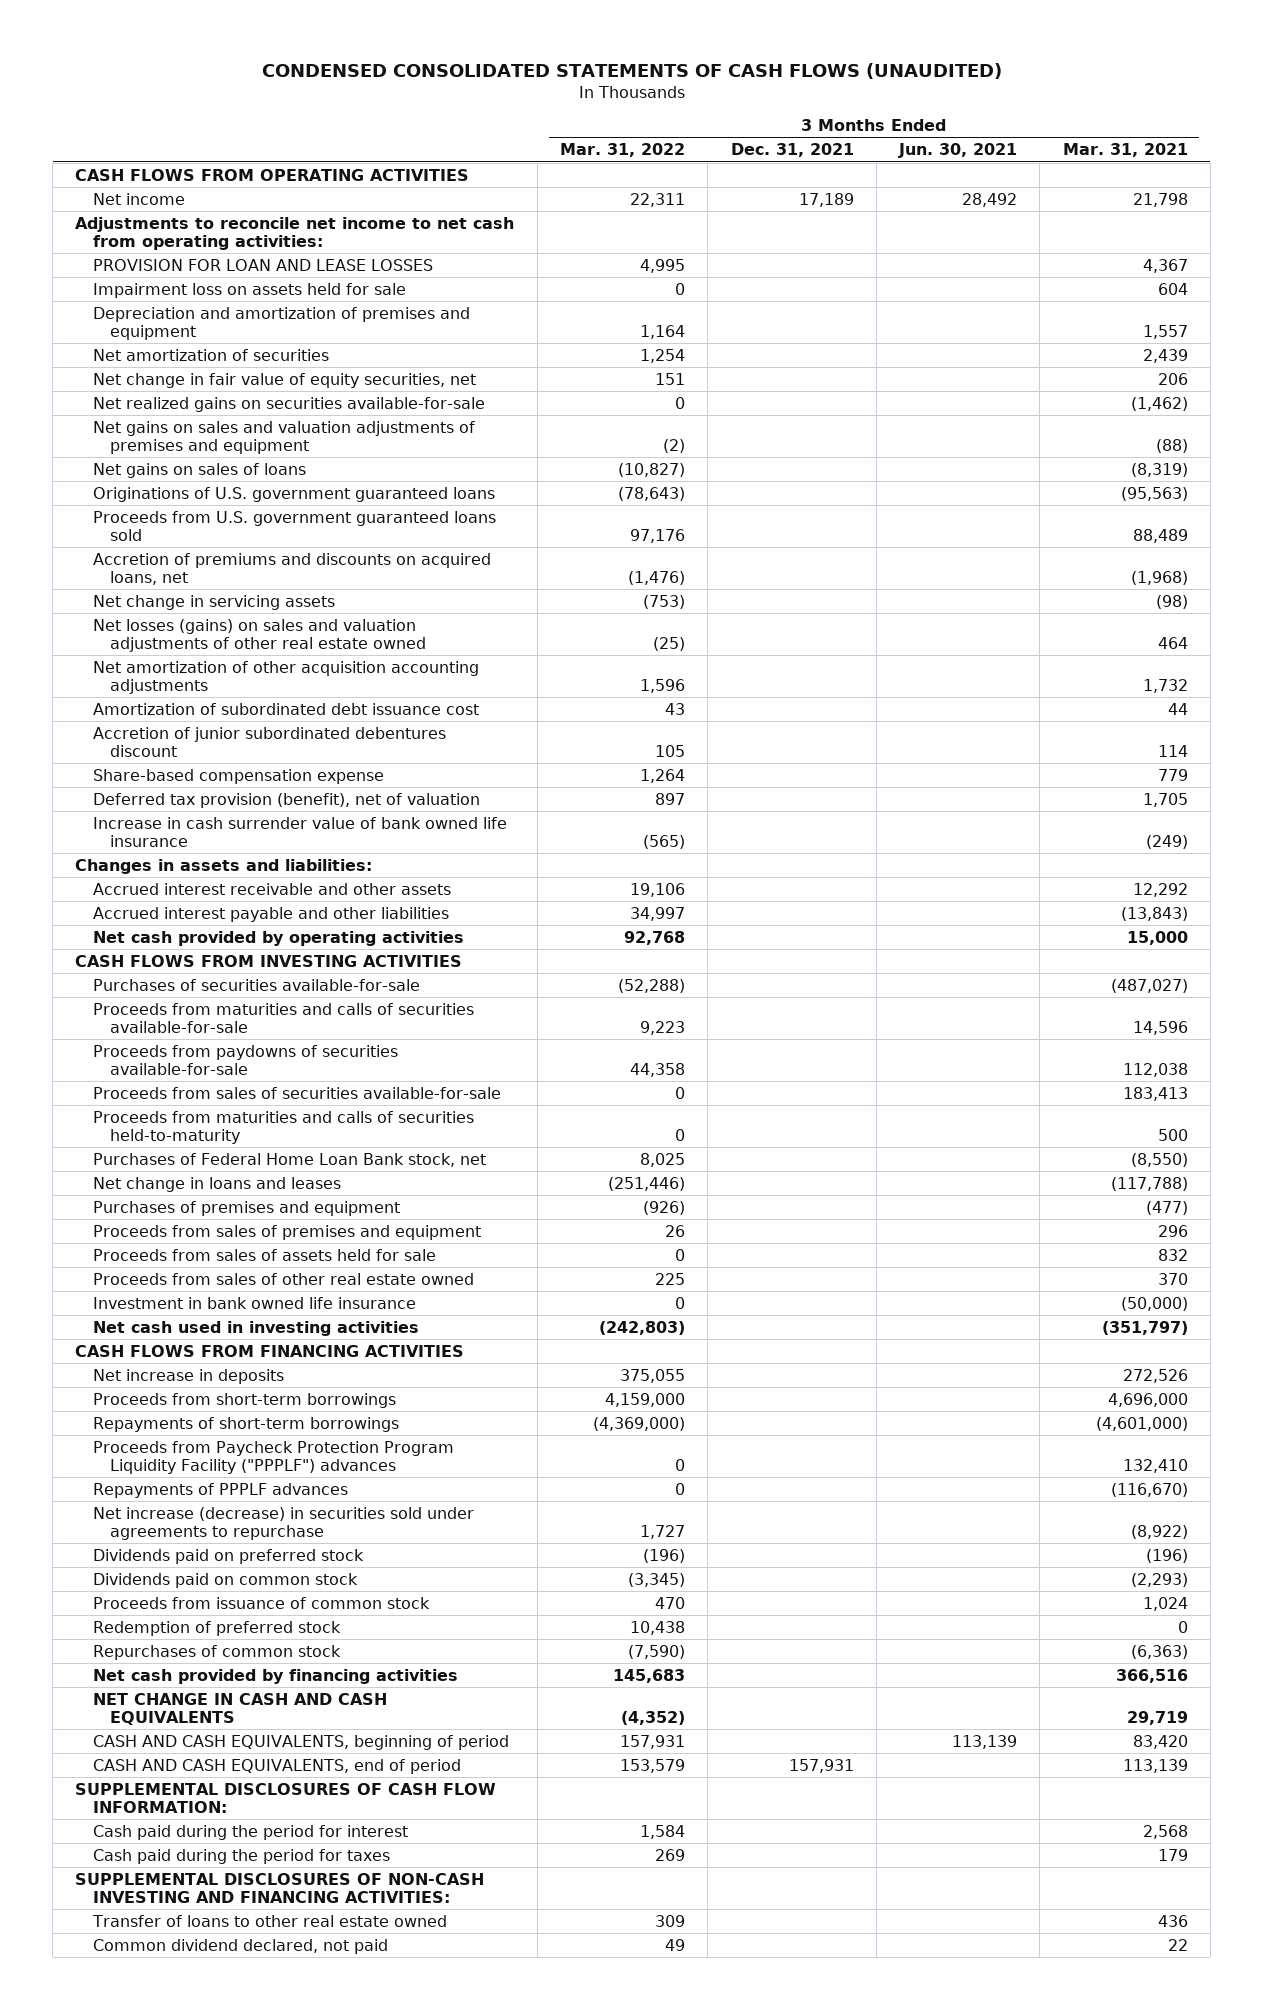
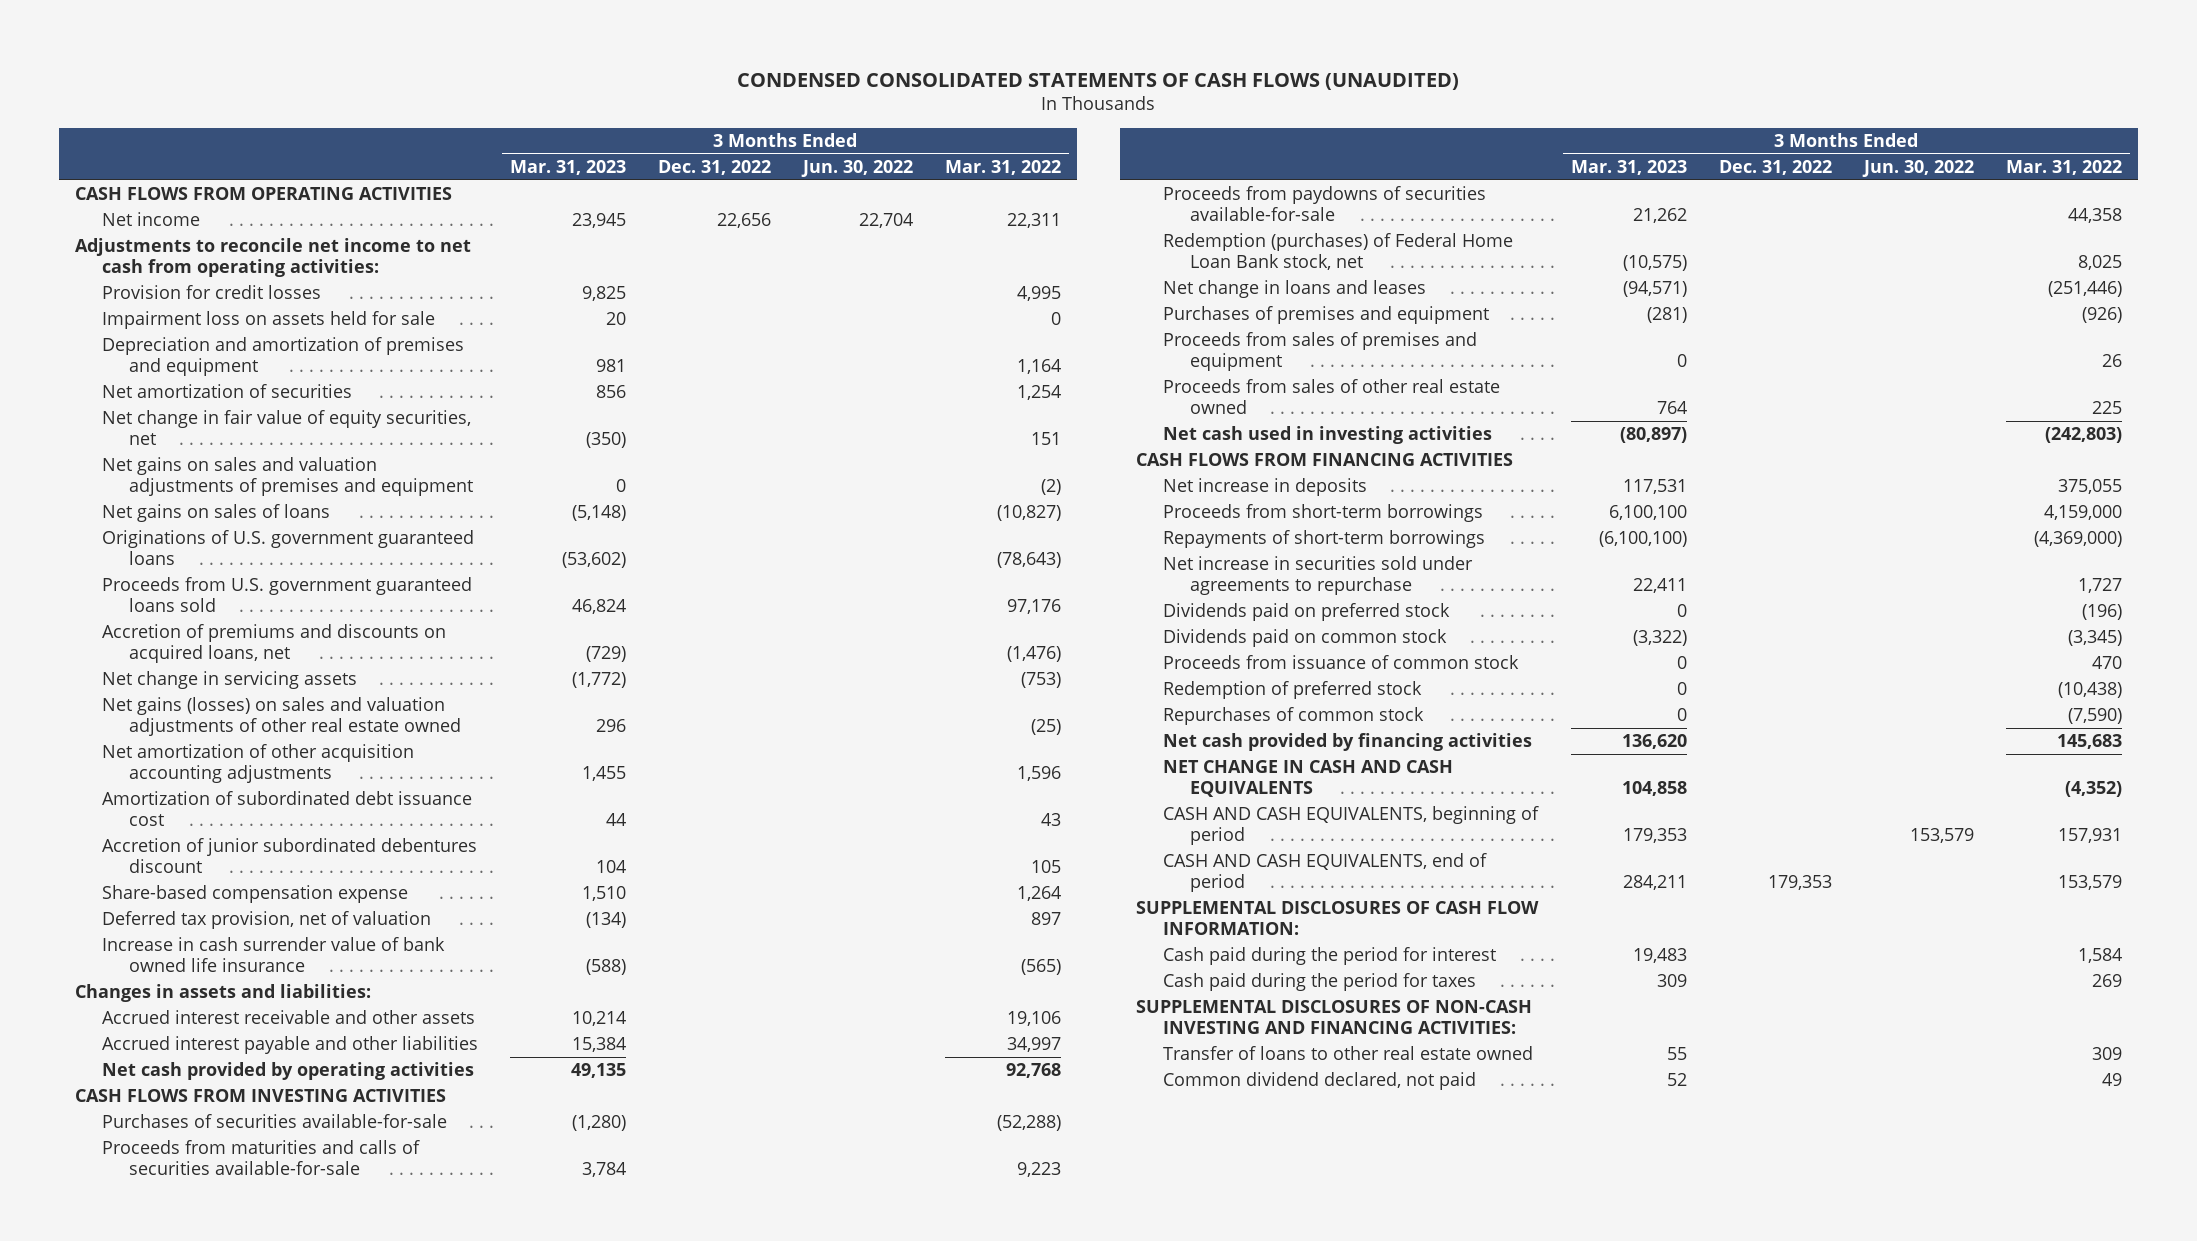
[730,143,854,158] Dec. 31, 2021 -> none
[898,143,1018,159] Jun. 30, 2021 -> none
[1062,143,1188,158] Mar. 31, 2021 -> none
none -> [510,159,627,175] Mar. 31, 2023
none -> [657,159,771,175] Dec. 31, 2022
none -> [800,159,913,177] Jun. 30, 2022
[92,258,433,271] PROVISION FOR LOAN AND LEASE LOSSES -> [102,285,322,300] Provision for credit losses
[92,396,485,412] Net realized gains on securities available-for-sale -> none
[92,618,427,652] Net losses (gains) on sales and valuation adjustments of other real estate owned -> [102,697,462,737] Net gains (losses) on sales and valuation adjustments of other real estate owned
[92,792,480,808] Deferred tax provision (benefit), net of valuation -> [102,911,432,930] Deferred tax provision, net of valuation
[92,1086,501,1099] Proceeds from sales of securities available-for-sale -> none
[92,1110,474,1144] Proceeds from maturities and calls of securities held-to-maturity -> none
[92,1152,486,1167] Purchases of Federal Home Loan Bank stock, net -> [1163,233,1514,271] Redemption (purchases) of Federal Home Loan Bank stock, net
[92,1248,436,1261] Proceeds from sales of assets held for sale -> none
[92,1296,416,1309] Investment in bank owned life insurance -> none
[92,1440,454,1474] Proceeds from Paycheck Protection Program Liquidity Facility ("PPPLF") advances -> none
[92,1482,348,1498] Repayments of PPPLF advances -> none
[92,1506,474,1540] Net increase (decrease) in securities sold under agreements to repurchase -> [1163,556,1474,596] Net increase in securities sold under agreements to repurchase
[629,1620,685,1635] 10,438 -> [2057,682,2122,699] (10,438)

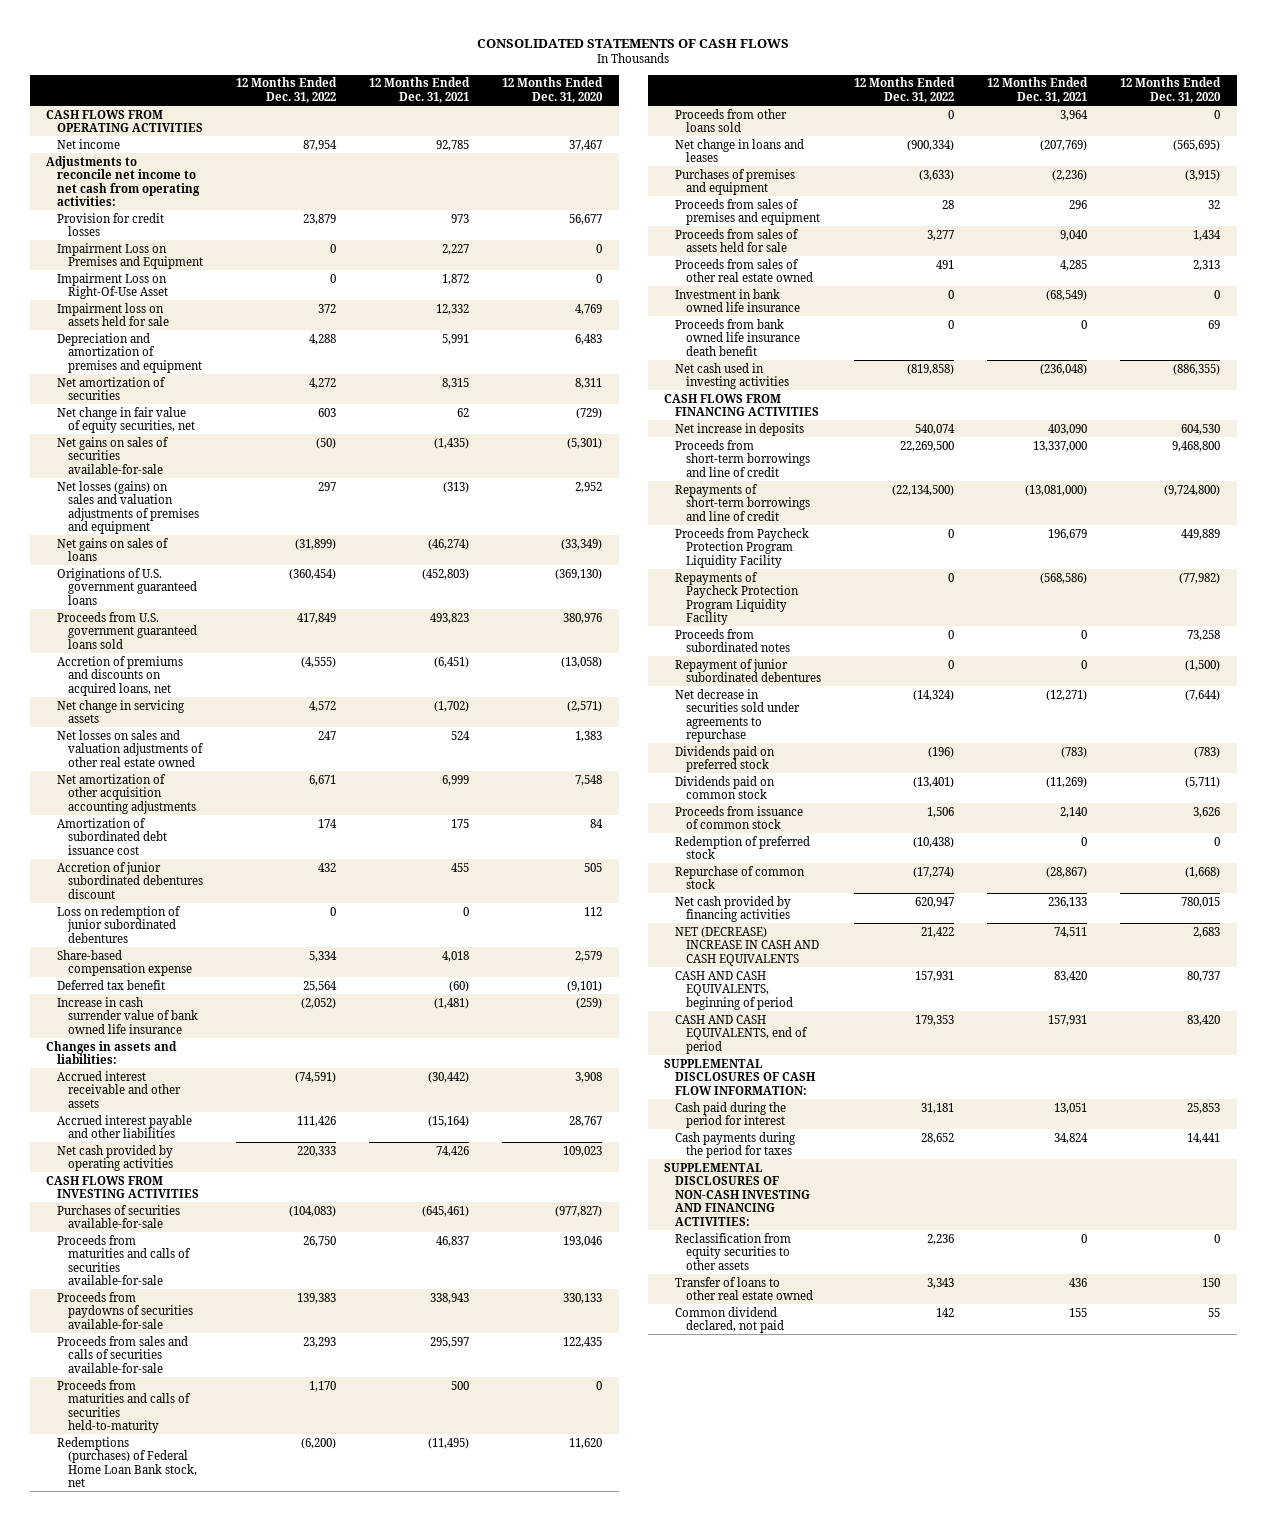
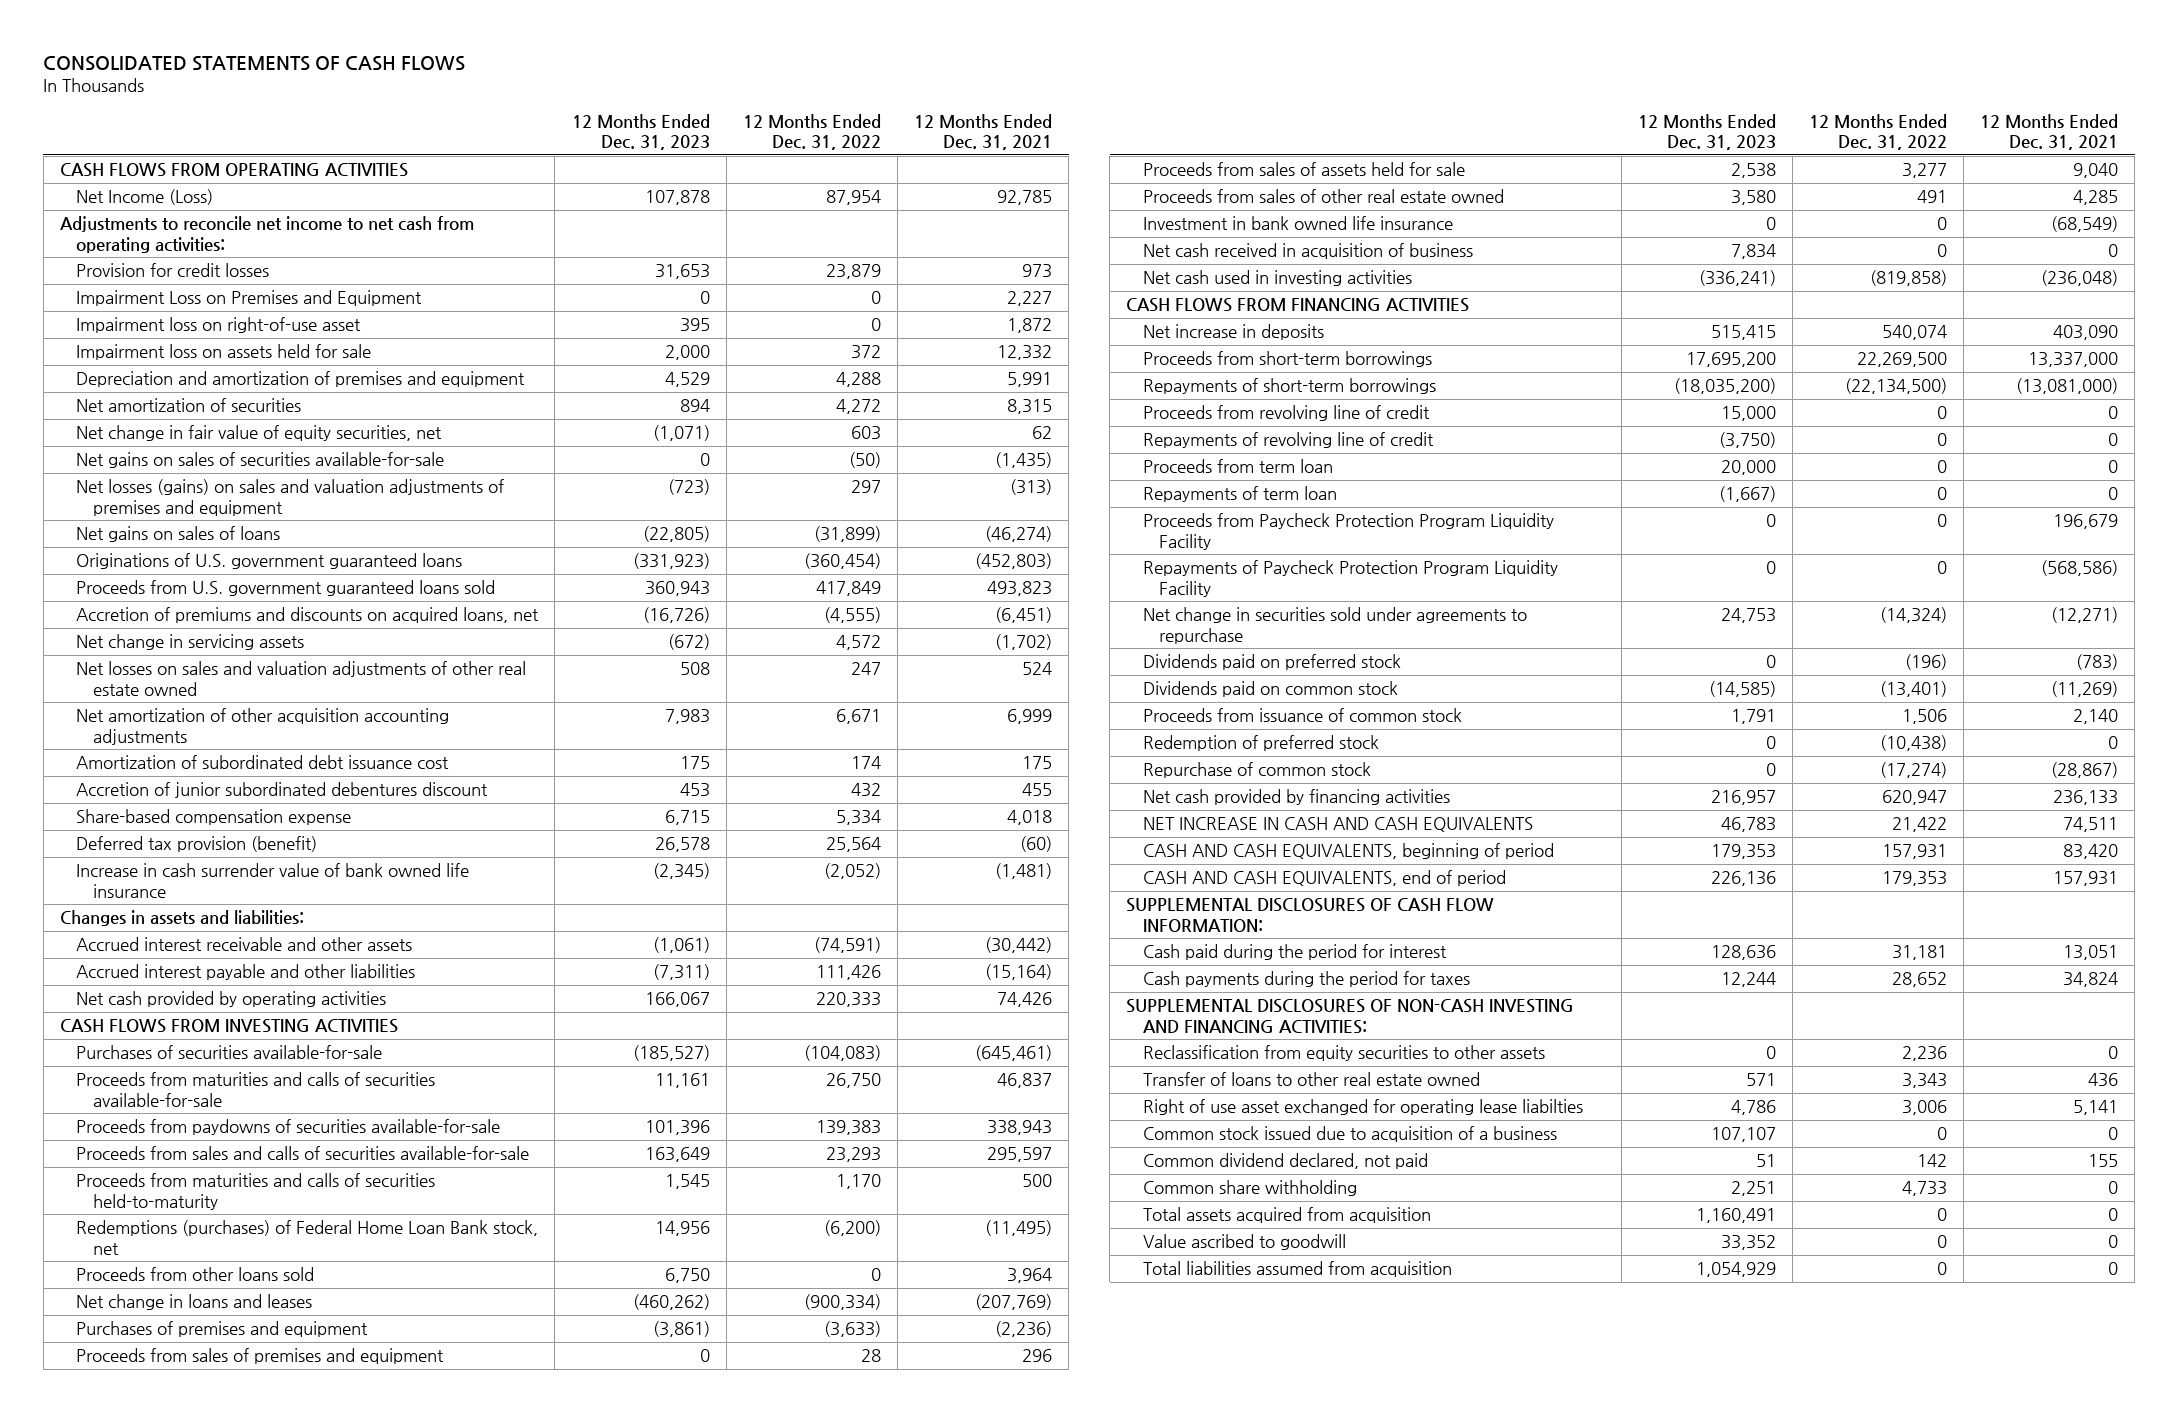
[502,77,604,103] 12 Months Ended Dec. 31, 2020 -> none
none -> [571,113,710,151] 12 Months Ended Dec. 31, 2023
[57,138,121,149] Net income -> [76,189,214,206] Net Income (Loss)
[57,272,168,300] Impairment Loss on Right-Of-Use Asset -> [76,317,362,334] Impairment loss on right-of-use asset
[57,905,182,943] Loss on redemption of junior subordinated debentures -> none
[57,979,166,990] Deferred tax benefit -> [76,836,318,853] Deferred tax provision (benefit)
[674,318,800,356] Proceeds from bank owned life insurance death benefit -> none
none -> [1142,243,1473,260] Net cash received in acquisition of business
[674,439,810,477] Proceeds from short-term borrowings and line of credit -> [1142,351,1432,368] Proceeds from short-term borrowings
[674,483,810,521] Repayments of short-term borrowings and line of credit -> [1142,378,1436,395] Repayments of short-term borrowings
none -> [1142,405,1430,422] Proceeds from revolving line of credit
none -> [1142,432,1434,449] Repayments of revolving line of credit
none -> [1142,459,1333,474] Proceeds from term loan
none -> [1142,486,1337,503] Repayments of term loan
[674,628,790,653] Proceeds from subordinated notes -> none
[674,658,821,683] Repayment of junior subordinated debentures -> none
[674,688,800,743] Net decrease in securities sold under agreements to repurchase -> [1142,607,1527,644] Net change in securities sold under agreements to repurchase
[674,926,819,966] NET (DECREASE) INCREASE IN CASH AND CASH EQUIVALENTS -> [1142,817,1533,833] NET INCREASE IN CASH AND CASH EQUIVALENTS
none -> [1142,1099,1583,1116] Right of use asset exchanged for operating lease liabilties
none -> [1142,1126,1557,1143] Common stock issued due to acquisition of a business
none -> [1142,1180,1357,1197] Common share withholding
none -> [1142,1207,1431,1224] Total assets acquired from acquisition
none -> [1142,1234,1346,1251] Value ascribed to goodwill
none -> [1142,1261,1452,1278] Total liabilities assumed from acquisition

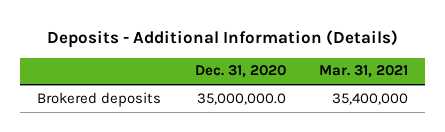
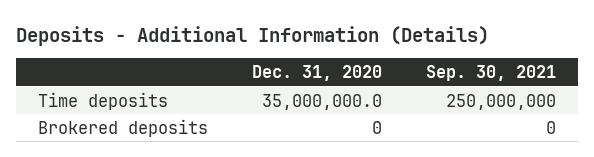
[319,65,409,79] Mar. 31, 2021 -> none
none -> [426,65,557,82] Sep. 30, 2021
none -> [37,91,168,110] Time deposits
[196,92,286,105] 35,000,000.0 -> [371,120,382,134] 0

